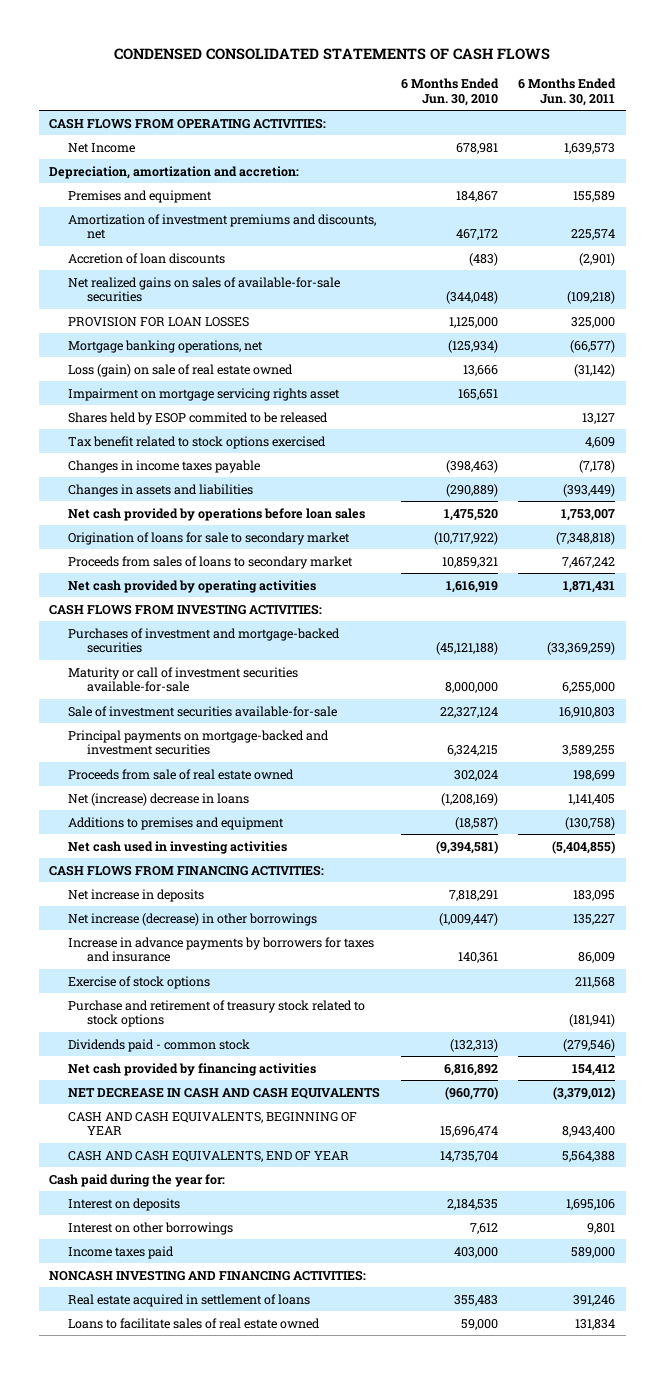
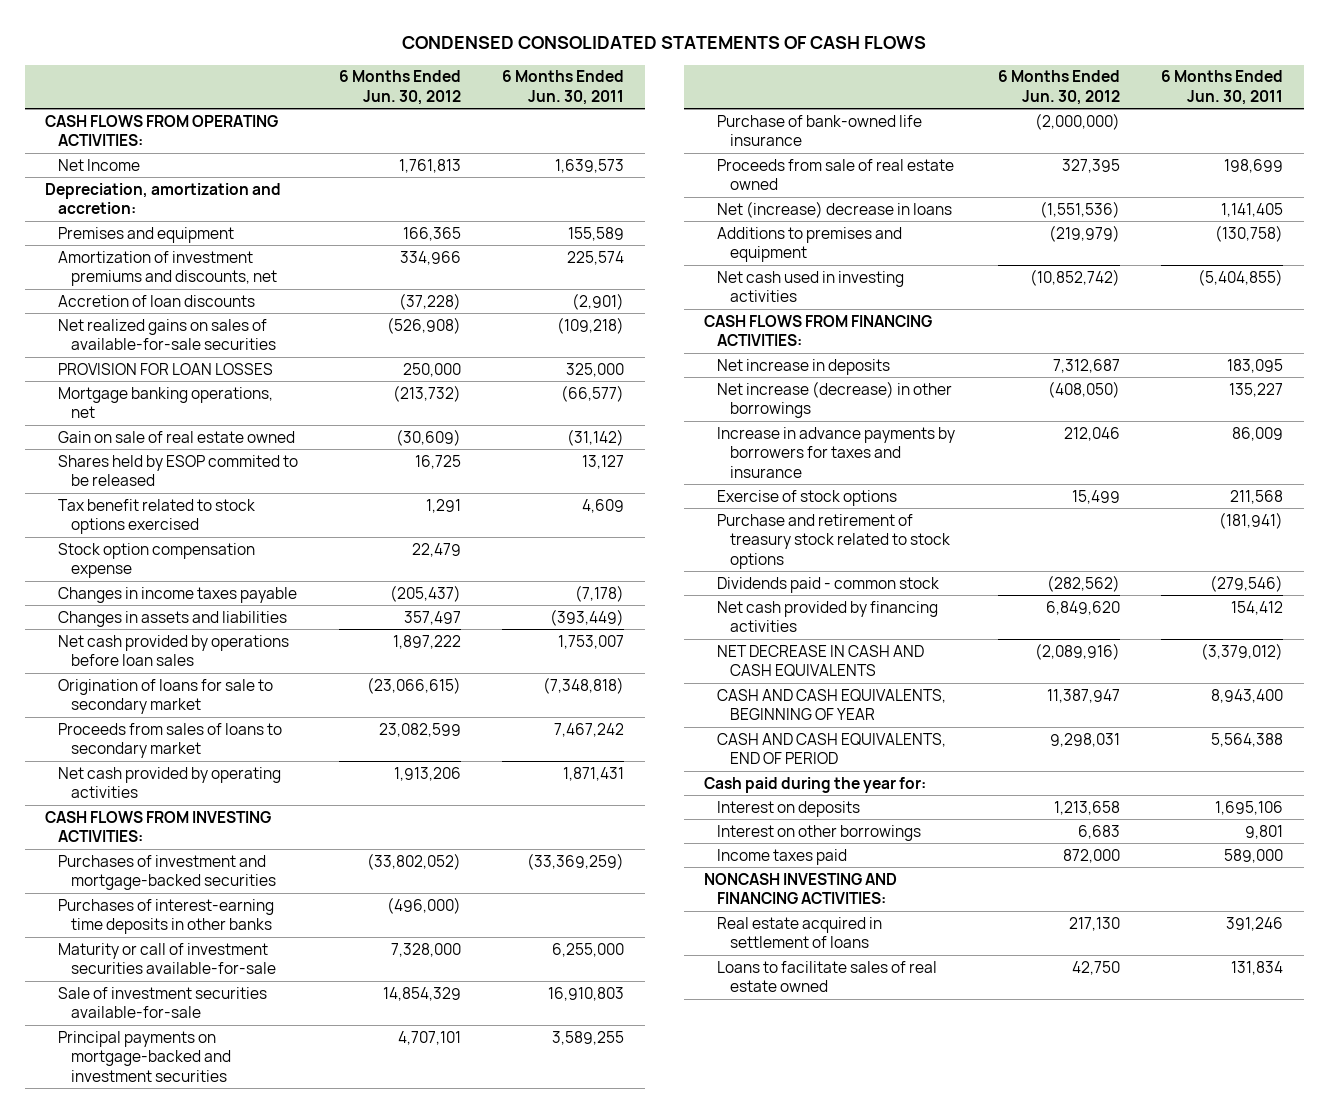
[400,78,499,106] 6 Months Ended Jun. 30, 2010 -> none
none -> [339,70,462,106] 6 Months Ended Jun. 30, 2012
[68,387,341,401] Impairment on mortgage servicing rights asset -> none
[68,363,294,377] Loss (gain) on sale of real estate owned -> [58,430,296,443] Gain on sale of real estate owned
none -> [58,542,256,579] Stock option compensation expense
none -> [58,898,275,935] Purchases of interest-earning time deposits in other banks
none -> [717,114,923,147] Purchase of bank-owned life insurance
[68,1150,350,1162] CASH AND CASH EQUIVALENTS, END OF YEAR -> [717,732,947,765] CASH AND CASH EQUIVALENTS, END OF PERIOD

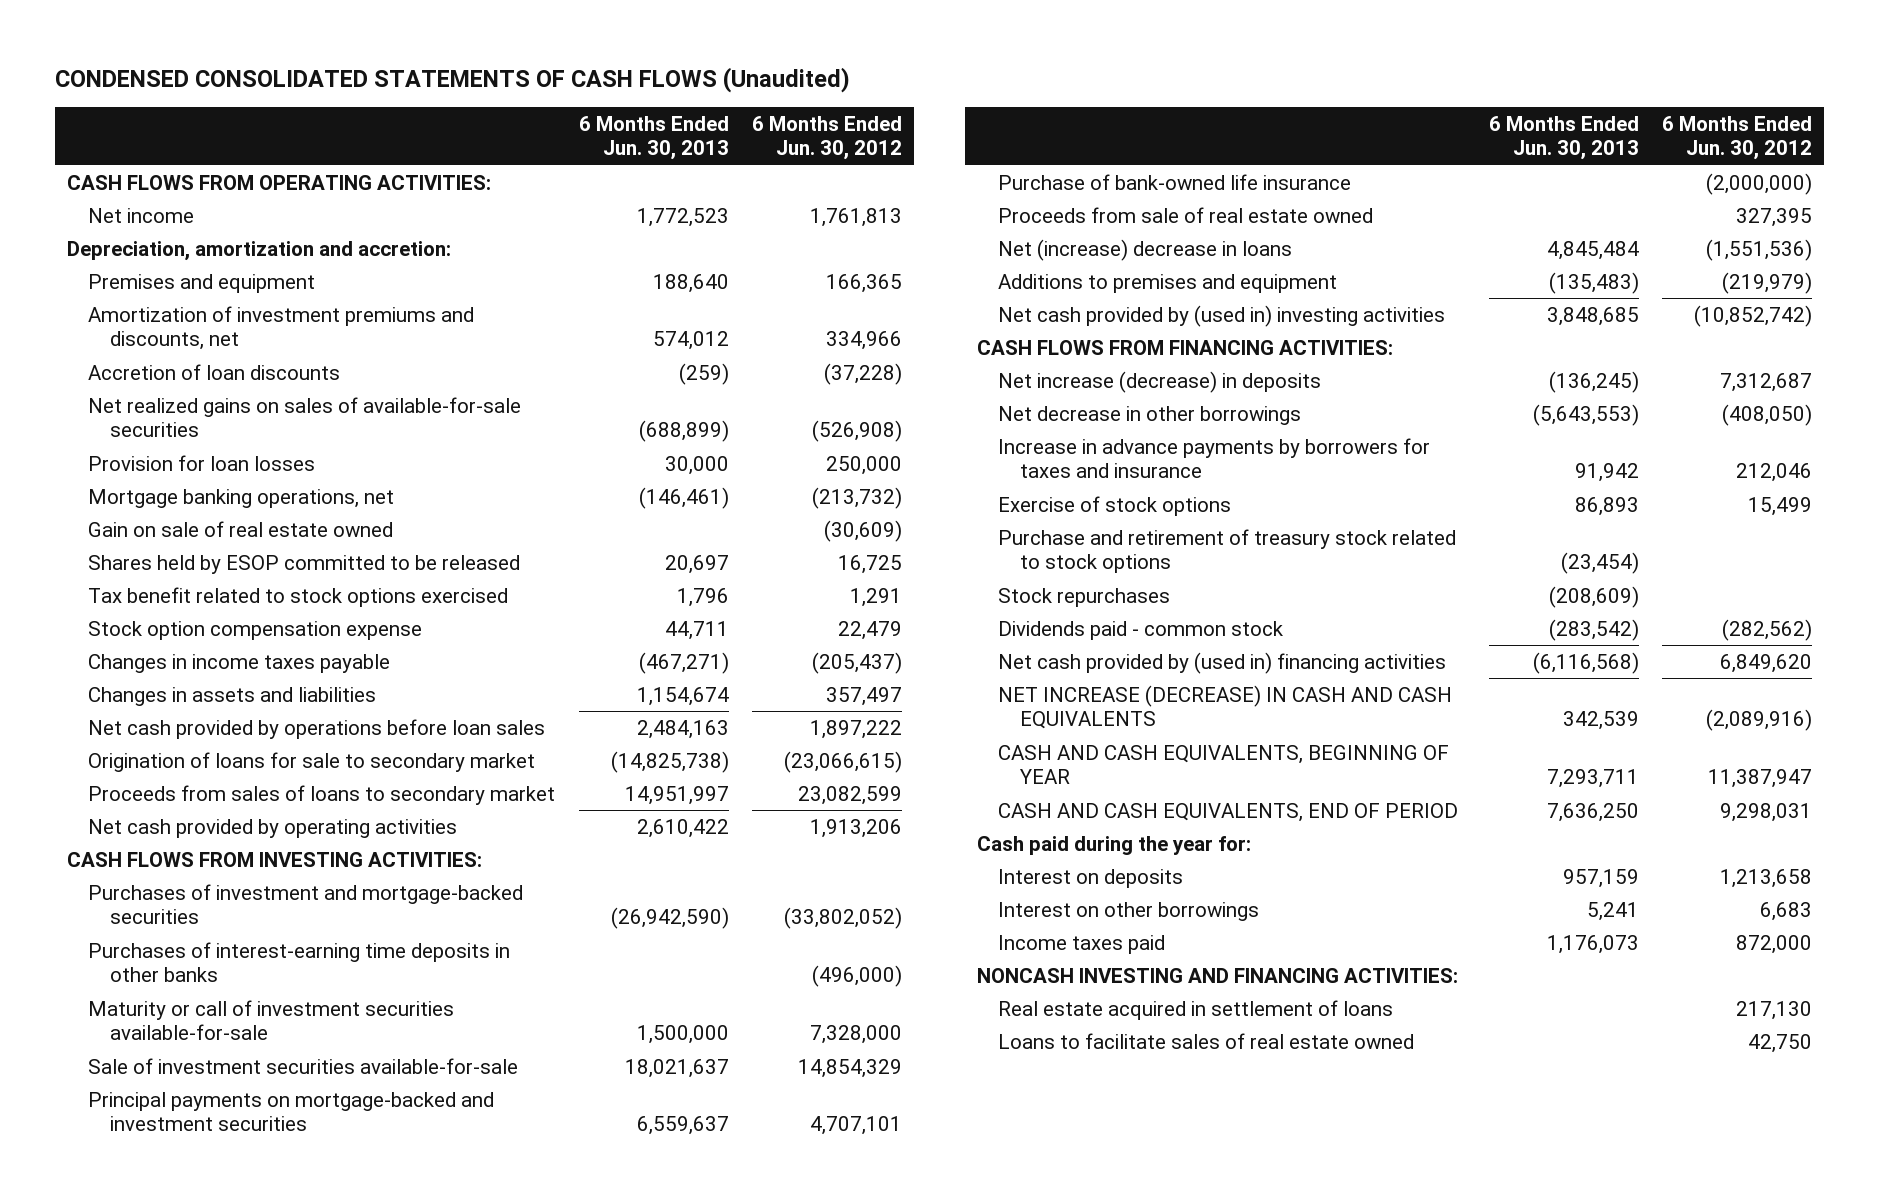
[402,36,927,50] CONDENSED CONSOLIDATED STATEMENTS OF CASH FLOWS -> [54,66,850,93] CONDENSED CONSOLIDATED STATEMENTS OF CASH FLOWS (Unaudited)
[502,70,625,106] 6 Months Ended Jun. 30, 2011 -> none
none -> [578,115,729,161] 6 Months Ended Jun. 30, 2013
[58,158,141,171] Net Income -> [88,207,195,223] Net income
[58,362,274,375] PROVISION FOR LOAN LOSSES -> [88,454,316,471] Provision for loan losses
[58,454,299,487] Shares held by ESOP commited to be released -> [88,554,521,574] Shares held by ESOP committed to be released
[717,270,905,303] Net cash used in investing activities -> [998,304,1446,327] Net cash provided by (used in) investing activities
[717,358,891,375] Net increase in deposits -> [998,370,1322,393] Net increase (decrease) in deposits
[717,380,953,419] Net increase (decrease) in other borrowings -> [998,405,1302,425] Net decrease in other borrowings
none -> [998,587,1171,607] Stock repurchases
[717,600,939,633] Net cash provided by financing activities -> [998,651,1447,674] Net cash provided by (used in) financing activities
[717,644,925,677] NET DECREASE IN CASH AND CASH EQUIVALENTS -> [998,684,1453,730] NET INCREASE (DECREASE) IN CASH AND CASH EQUIVALENTS

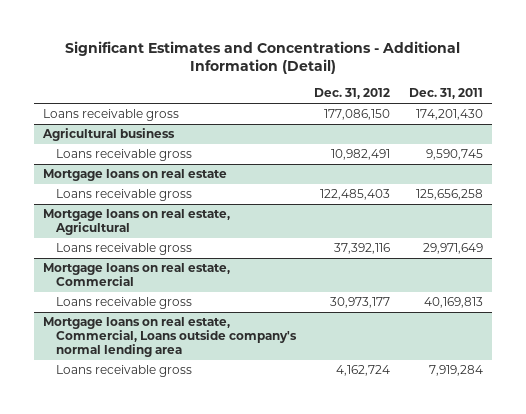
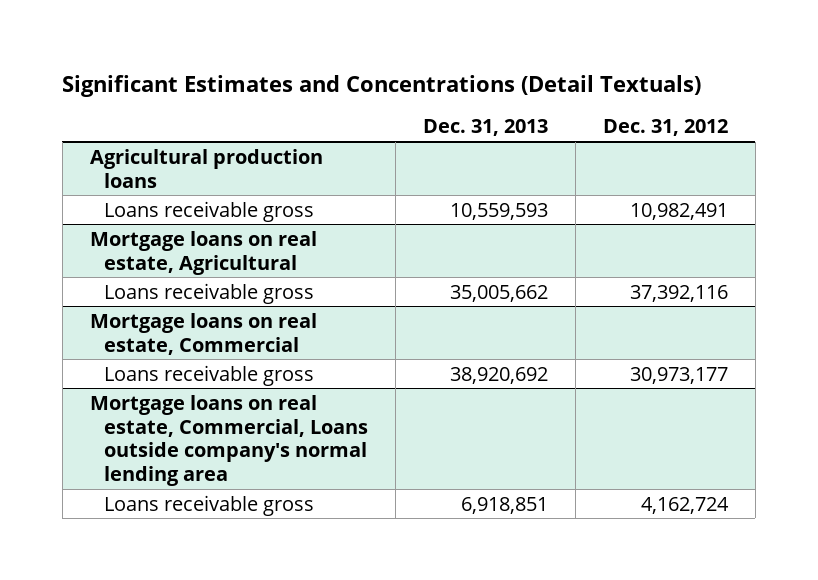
[65,40,461,75] Significant Estimates and Concentrations - Additional Information (Detail) -> [62,75,702,98] Significant Estimates and Concentrations (Detail Textuals)
[409,88,484,100] Dec. 31, 2011 -> none
none -> [422,119,548,137] Dec. 31, 2013
[43,109,180,122] Loans receivable gross -> none
[42,128,176,142] Agricultural business -> none
none -> [89,148,323,188] Agricultural production loans
[43,169,228,182] Mortgage loans on real estate -> none
[55,189,192,202] Loans receivable gross -> none

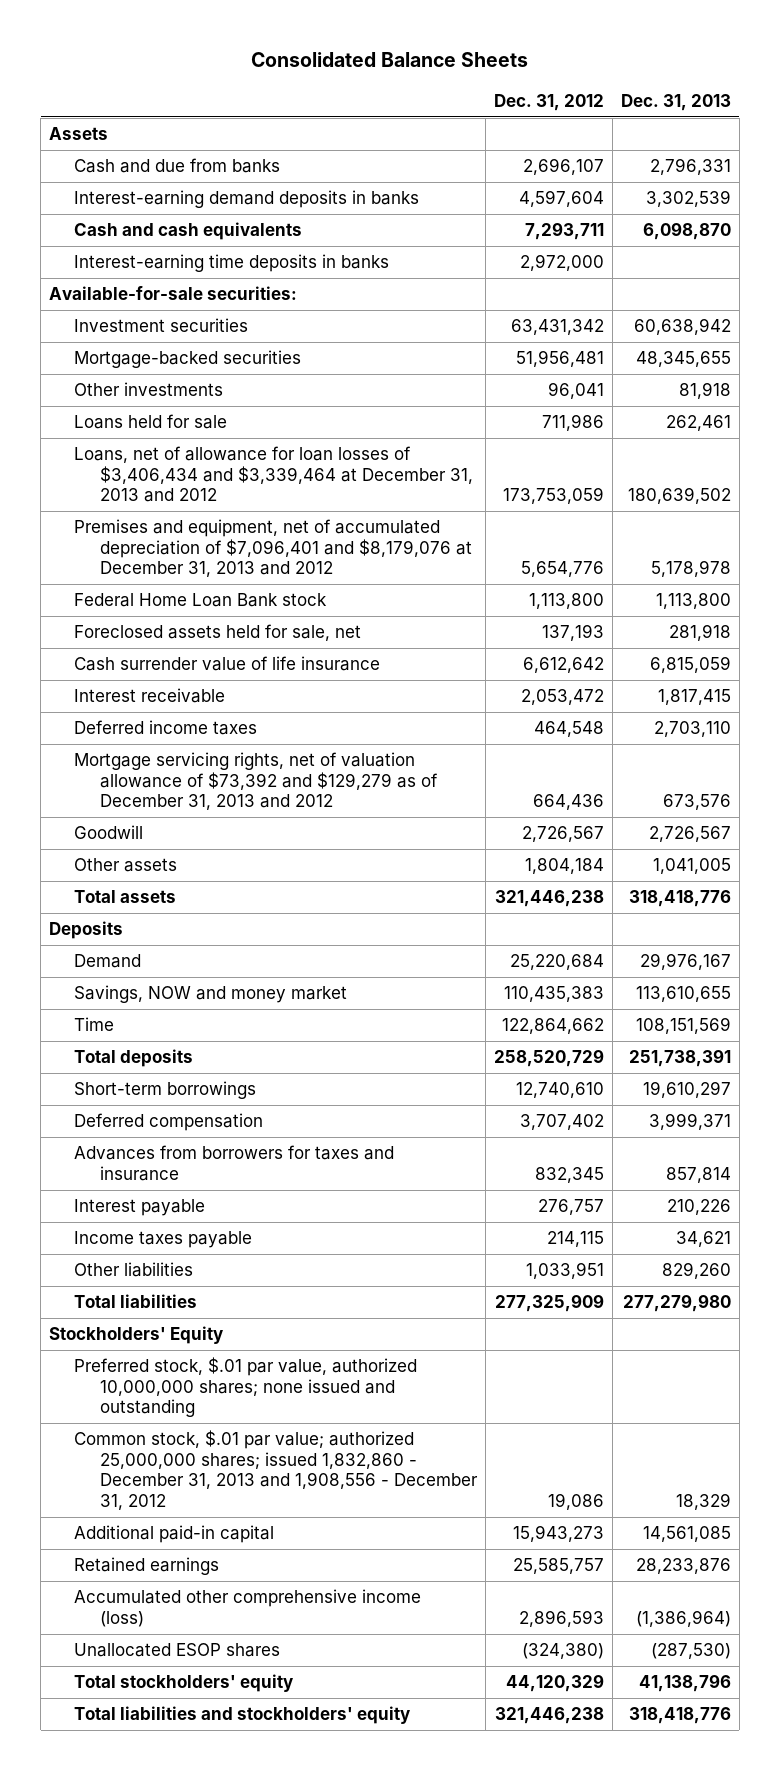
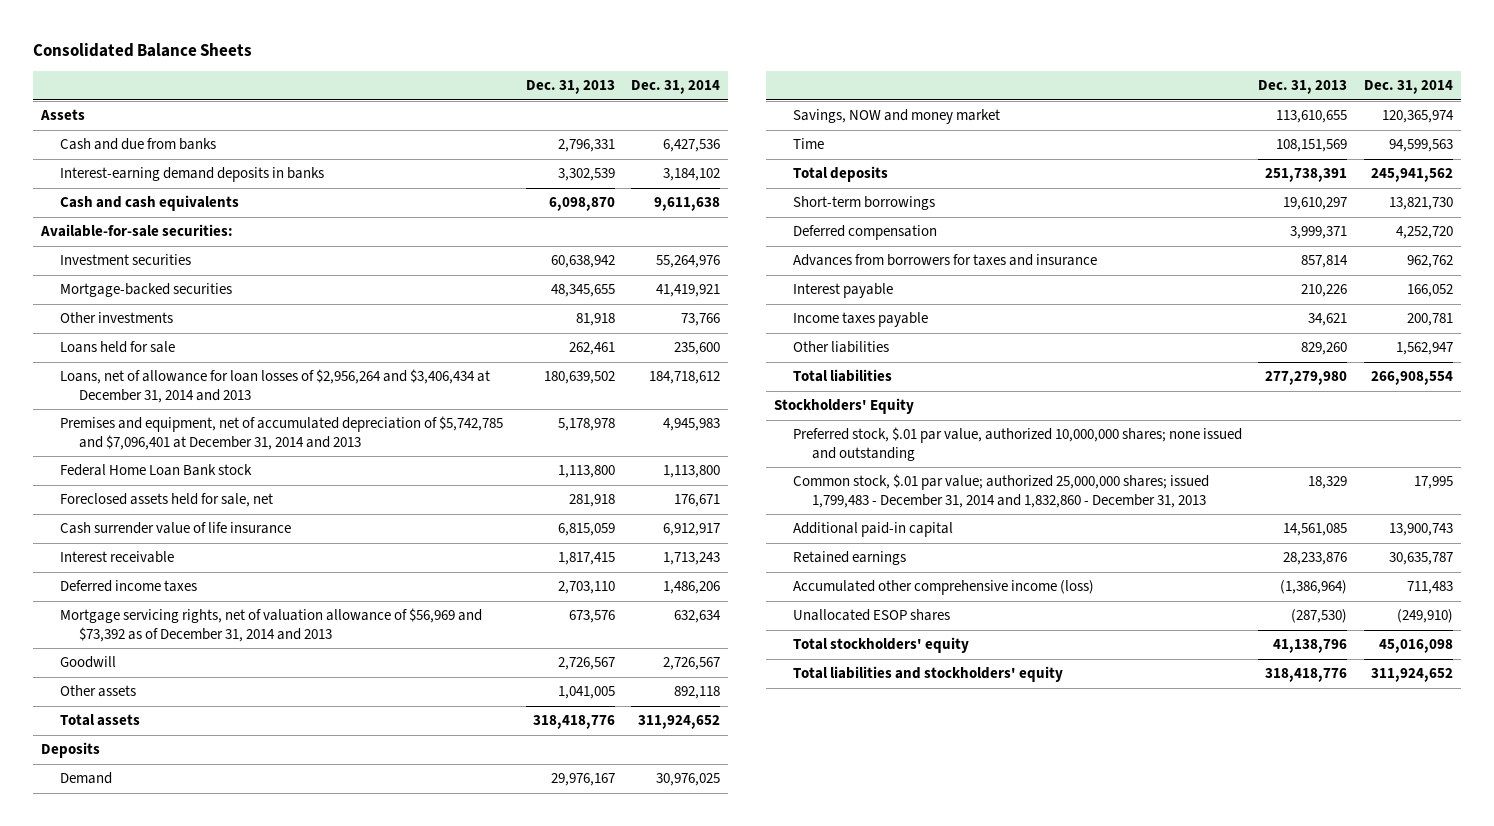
[493,93,604,111] Dec. 31, 2012 -> none
none -> [631,80,721,95] Dec. 31, 2014
[74,254,390,273] Interest-earning time deposits in banks -> none
[74,446,473,503] Loans, net of allowance for loan losses of $3,406,434 and $3,339,464 at December 31, 2013 and 2012 -> [60,369,491,403] Loans, net of allowance for loan losses of $2,956,264 and $3,406,434 at December 31, 2014 and 2013
[74,519,472,578] Premises and equipment, net of accumulated depreciation of $7,096,401 and $8,179,076 at December 31, 2013 and 2012 -> [60,416,504,450] Premises and equipment, net of accumulated depreciation of $5,742,785 and $7,096,401 at December 31, 2014 and 2013
[74,752,438,811] Mortgage servicing rights, net of valuation allowance of $73,392 and $129,279 as of December 31, 2013 and 2012 -> [60,608,483,642] Mortgage servicing rights, net of valuation allowance of $56,969 and $73,392 as of December 31, 2014 and 2013
[74,1430,478,1510] Common stock, $.01 par value; authorized 25,000,000 shares; issued 1,832,860 - December 31, 2013 and 1,908,556 - December 31, 2012 -> [792,474,1209,508] Common stock, $.01 par value; authorized 25,000,000 shares; issued 1,799,483 - December 31, 2014 and 1,832,860 - December 31, 2013

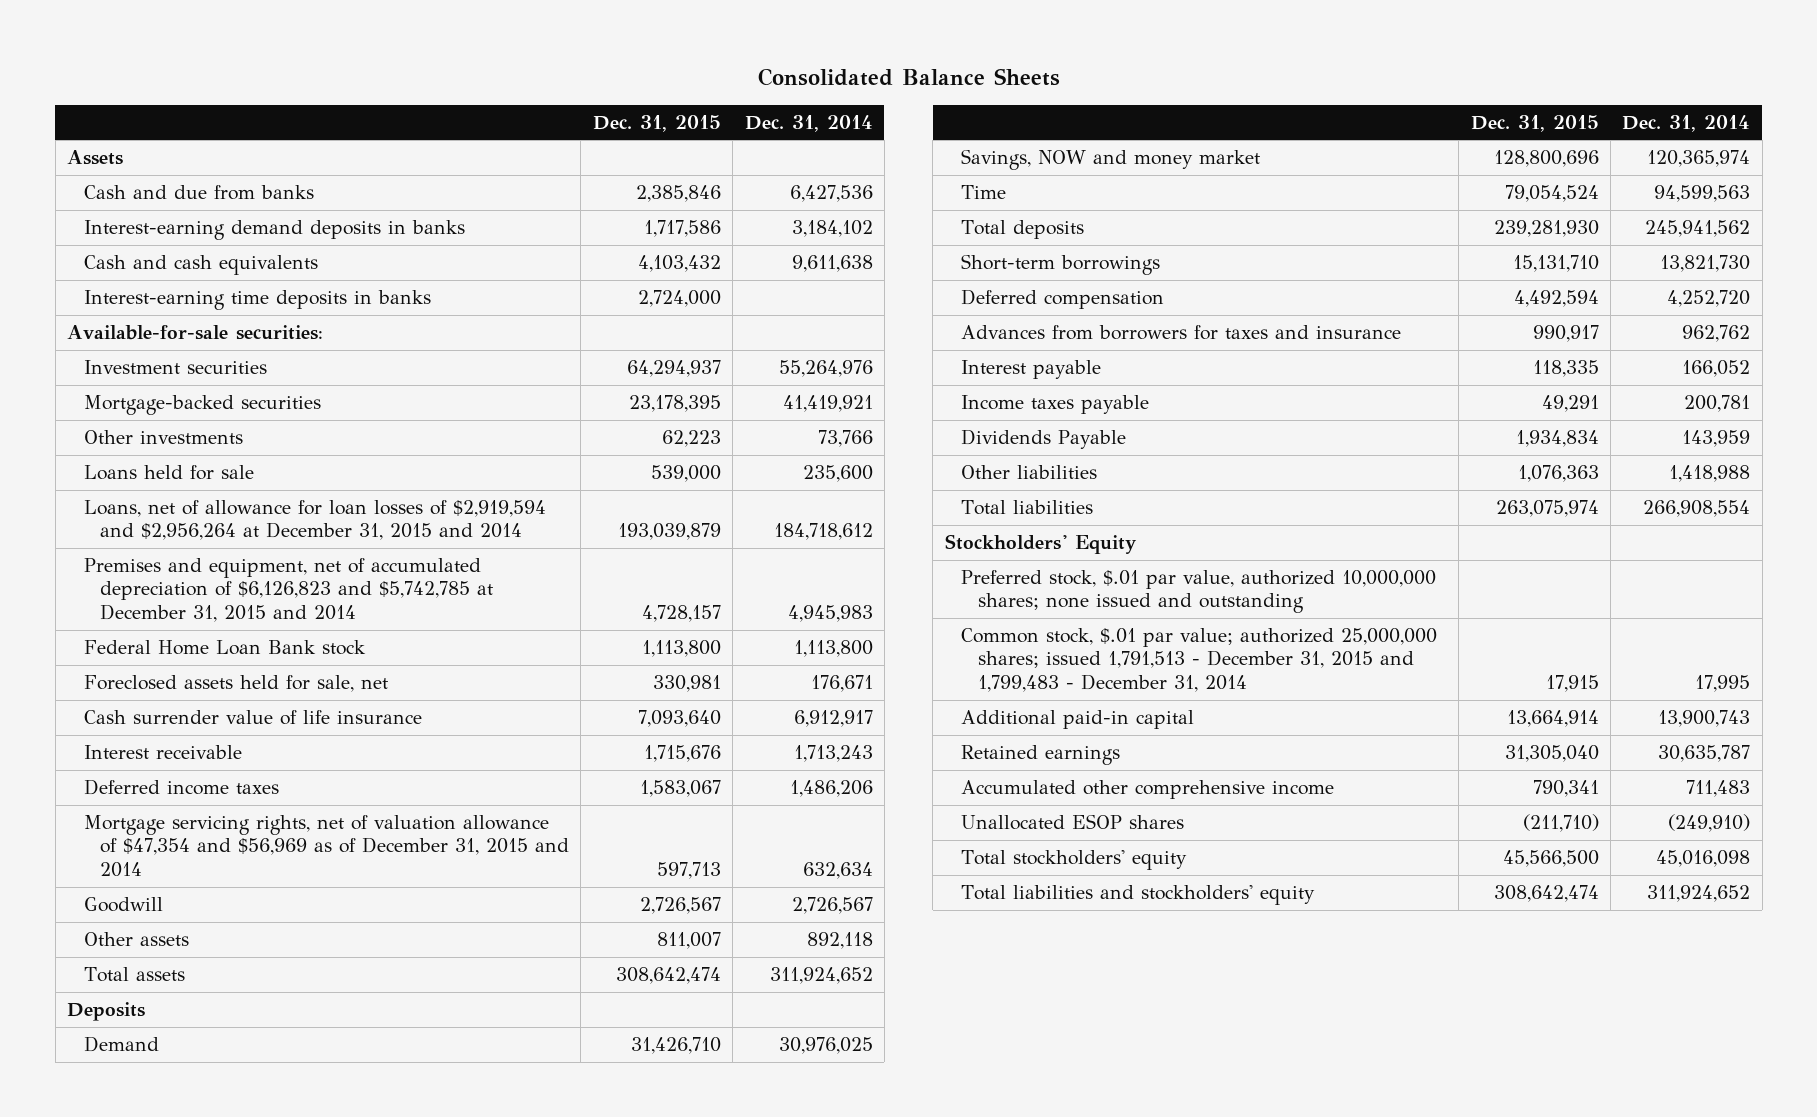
[525,80,615,95] Dec. 31, 2013 -> none
none -> [592,114,721,132] Dec. 31, 2015
none -> [83,289,431,310] Interest-earning time deposits in banks
[60,369,491,403] Loans, net of allowance for loan losses of $2,956,264 and $3,406,434 at December 31, 2014 and 2013 -> [83,499,546,541] Loans, net of allowance for loan losses of $2,919,594 and $2,956,264 at December 31, 2015 and 2014
[60,416,504,450] Premises and equipment, net of accumulated depreciation of $5,742,785 and $7,096,401 at December 31, 2014 and 2013 -> [83,557,494,622] Premises and equipment, net of accumulated depreciation of $6,126,823 and $5,742,785 at December 31, 2015 and 2014
[60,608,483,642] Mortgage servicing rights, net of valuation allowance of $56,969 and $73,392 as of December 31, 2014 and 2013 -> [83,814,570,877] Mortgage servicing rights, net of valuation allowance of $47,354 and $56,969 as of December 31, 2015 and 2014
none -> [961,428,1127,449] Dividends Payable
[1395,342,1453,356] 1,562,947 -> [1669,464,1751,482] 1,418,988
[792,474,1209,508] Common stock, $.01 par value; authorized 25,000,000 shares; issued 1,799,483 - December 31, 2014 and 1,832,860 - December 31, 2013 -> [961,627,1438,692] Common stock, $.01 par value; authorized 25,000,000 shares; issued 1,791,513 - December 31, 2015 and 1,799,483 - December 31, 2014
[792,580,1094,596] Accumulated other comprehensive income (loss) -> [961,779,1335,799] Accumulated other comprehensive income

